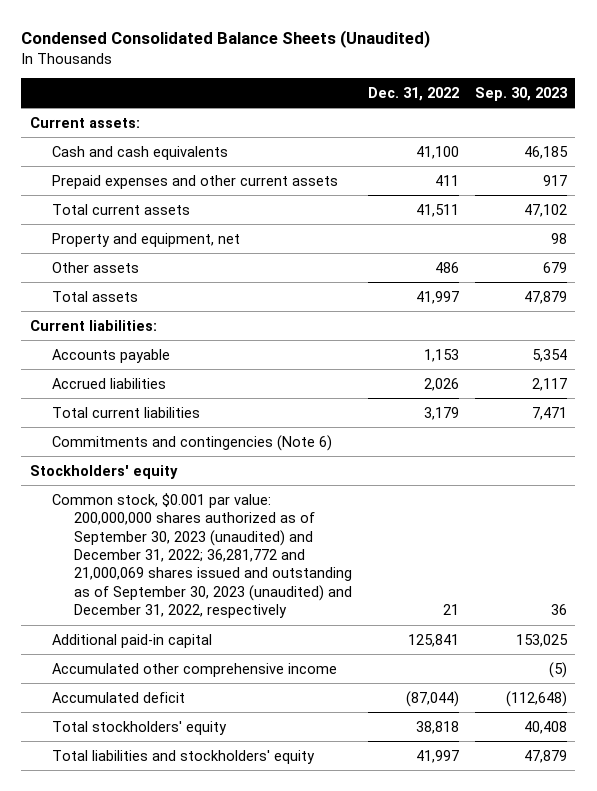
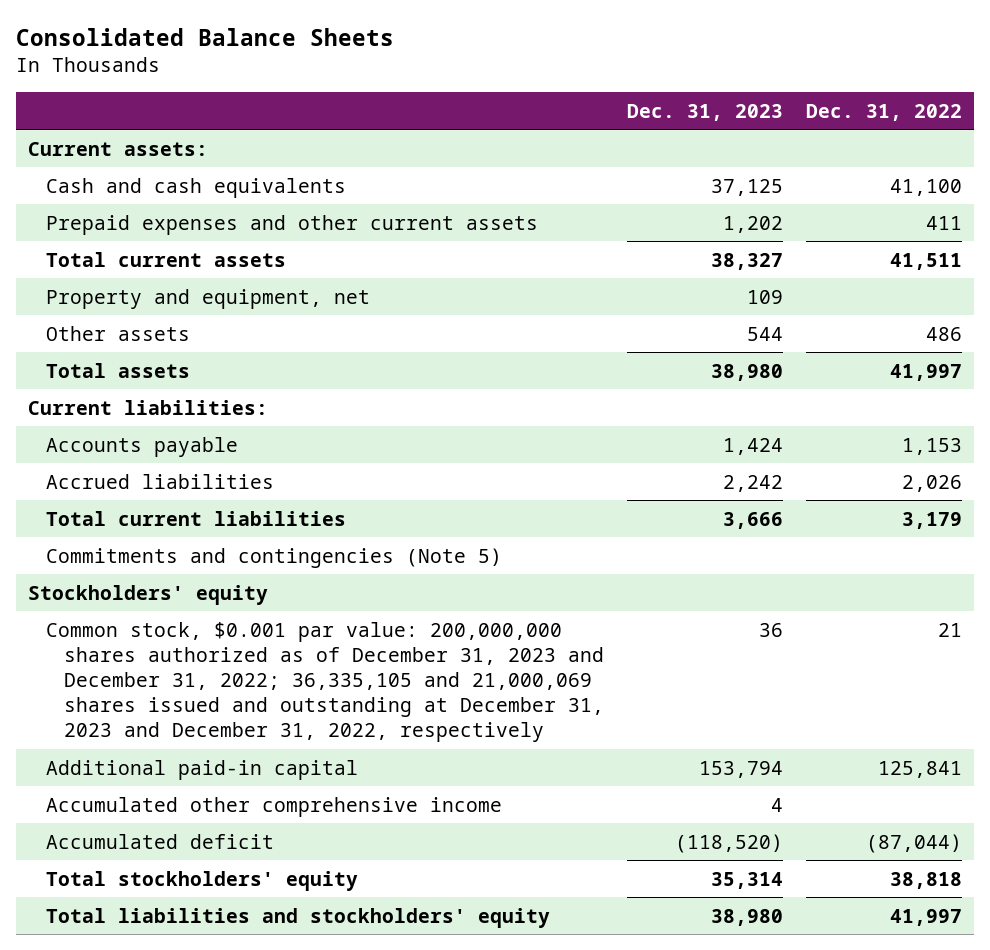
[21,29,431,48] Condensed Consolidated Balance Sheets (Unaudited) -> [15,28,394,47] Consolidated Balance Sheets
[475,86,569,101] Sep. 30, 2023 -> none
none -> [627,103,784,121] Dec. 31, 2023
[51,434,332,451] Commitments and contingencies (Note 6) -> [45,547,502,568] Commitments and contingencies (Note 5)
[51,492,352,619] Common stock, $0.001 par value: 200,000,000 shares authorized as of September 30, 2023 (unaudited) and December 31, 2022; 36,281,772 and 21,000,069 shares issued and outstanding as of September 30, 2023 (unaudited) and December 31, 2022, respectively -> [45,621,604,743] Common stock, $0.001 par value: 200,000,000 shares authorized as of December 31, 2023 and December 31, 2022; 36,335,105 and 21,000,069 shares issued and outstanding at December 31, 2023 and December 31, 2022, respectively

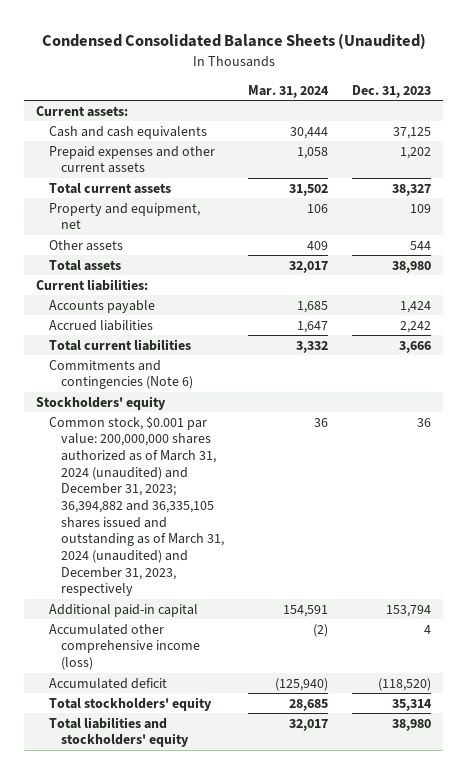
[15,28,394,47] Consolidated Balance Sheets -> [41,33,426,50] Condensed Consolidated Balance Sheets (Unaudited)
[806,103,963,121] Dec. 31, 2022 -> none
none -> [247,84,329,98] Mar. 31, 2024
[45,547,502,568] Commitments and contingencies (Note 5) -> [48,359,193,390] Commitments and contingencies (Note 6)
[45,621,604,743] Common stock, $0.001 par value: 200,000,000 shares authorized as of December 31, 2023 and December 31, 2022; 36,335,105 and 21,000,069 shares issued and outstanding at December 31, 2023 and December 31, 2022, respectively -> [48,415,224,597] Common stock, $0.001 par value: 200,000,000 shares authorized as of March 31, 2024 (unaudited) and December 31, 2023; 36,394,882 and 36,335,105 shares issued and outstanding as of March 31, 2024 (unaudited) and December 31, 2023, respectively
[45,796,502,817] Accumulated other comprehensive income -> [48,623,200,671] Accumulated other comprehensive income (loss)

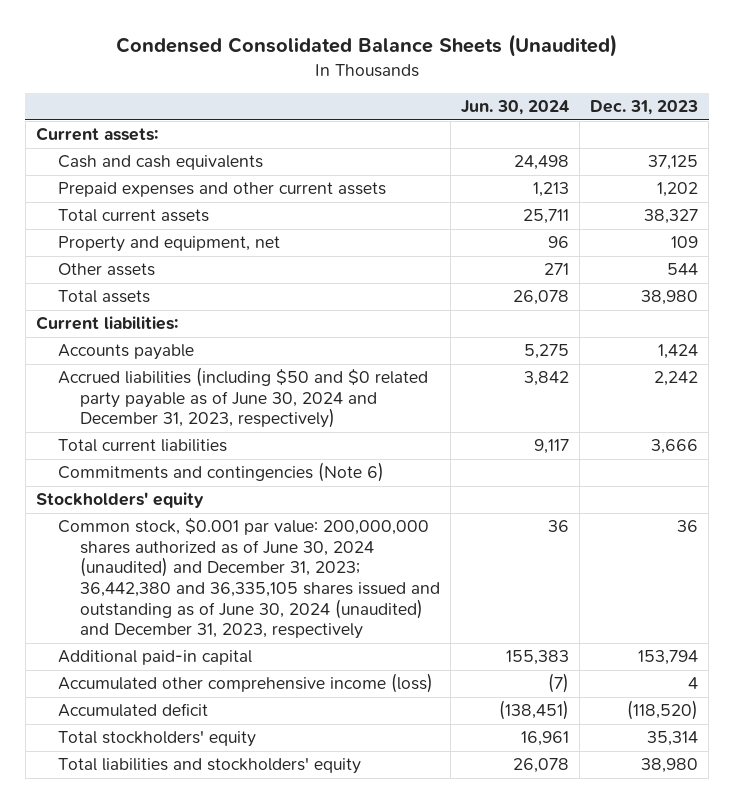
[247,84,329,98] Mar. 31, 2024 -> none
none -> [461,100,570,116] Jun. 30, 2024
[48,319,153,331] Accrued liabilities -> [57,367,428,429] Accrued liabilities (including $50 and $0 related party payable as of June 30, 2024 and December 31, 2023, respectively)
[48,415,224,597] Common stock, $0.001 par value: 200,000,000 shares authorized as of March 31, 2024 (unaudited) and December 31, 2023; 36,394,882 and 36,335,105 shares issued and outstanding as of March 31, 2024 (unaudited) and December 31, 2023, respectively -> [57,518,440,640] Common stock, $0.001 par value: 200,000,000 shares authorized as of June 30, 2024 (unaudited) and December 31, 2023; 36,442,380 and 36,335,105 shares issued and outstanding as of June 30, 2024 (unaudited) and December 31, 2023, respectively

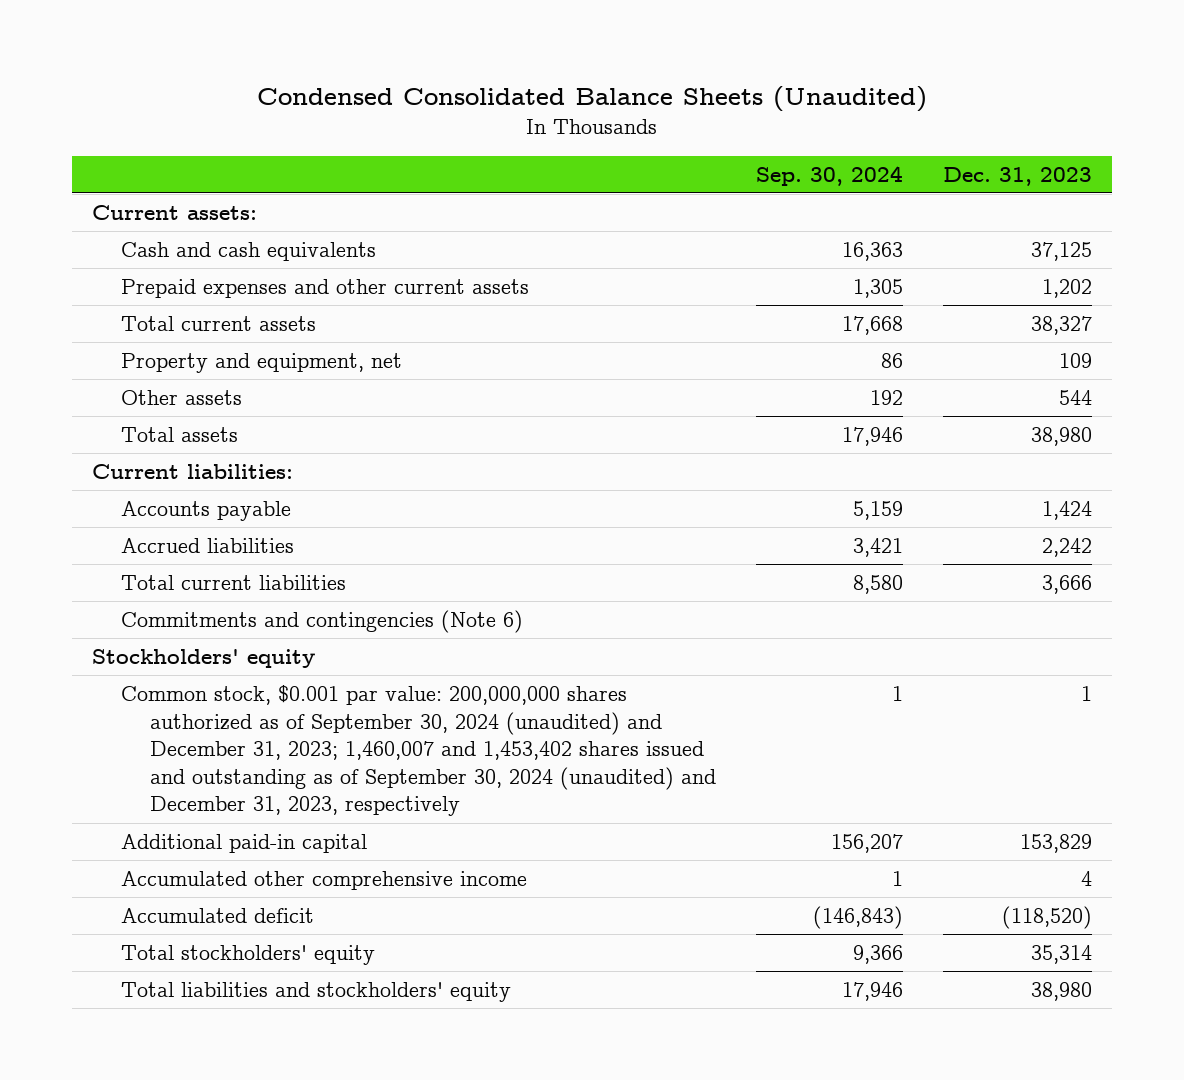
[461,100,570,116] Jun. 30, 2024 -> none
none -> [755,165,903,186] Sep. 30, 2024
[57,367,428,429] Accrued liabilities (including $50 and $0 related party payable as of June 30, 2024 and December 31, 2023, respectively) -> [120,537,294,553] Accrued liabilities
[57,518,440,640] Common stock, $0.001 par value: 200,000,000 shares authorized as of June 30, 2024 (unaudited) and December 31, 2023; 36,442,380 and 36,335,105 shares issued and outstanding as of June 30, 2024 (unaudited) and December 31, 2023, respectively -> [120,684,716,817] Common stock, $0.001 par value: 200,000,000 shares authorized as of September 30, 2024 (unaudited) and December 31, 2023; 1,460,007 and 1,453,402 shares issued and outstanding as of September 30, 2024 (unaudited) and December 31, 2023, respectively
[677,520,699,533] 36 -> [1081,685,1093,701] 1
[638,650,699,666] 153,794 -> [1020,833,1093,853] 153,829
[57,673,433,694] Accumulated other comprehensive income (loss) -> [120,870,527,890] Accumulated other comprehensive income

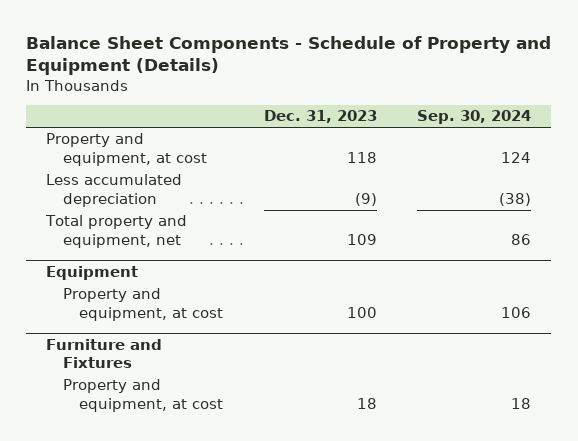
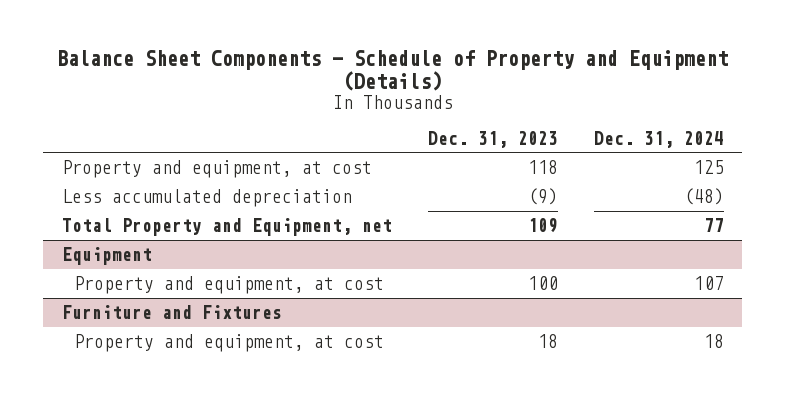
[417,110,532,125] Sep. 30, 2024 -> none
none -> [593,130,724,148] Dec. 31, 2024
[45,215,188,248] Total property and equipment, net -> [61,218,392,237] Total Property and Equipment, net

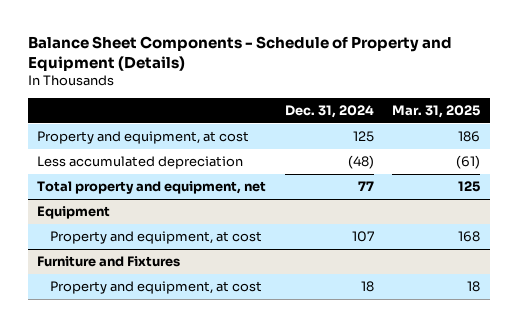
[427,130,558,148] Dec. 31, 2023 -> none
none -> [392,104,481,118] Mar. 31, 2025
[61,218,392,237] Total Property and Equipment, net -> [36,181,266,195] Total property and equipment, net

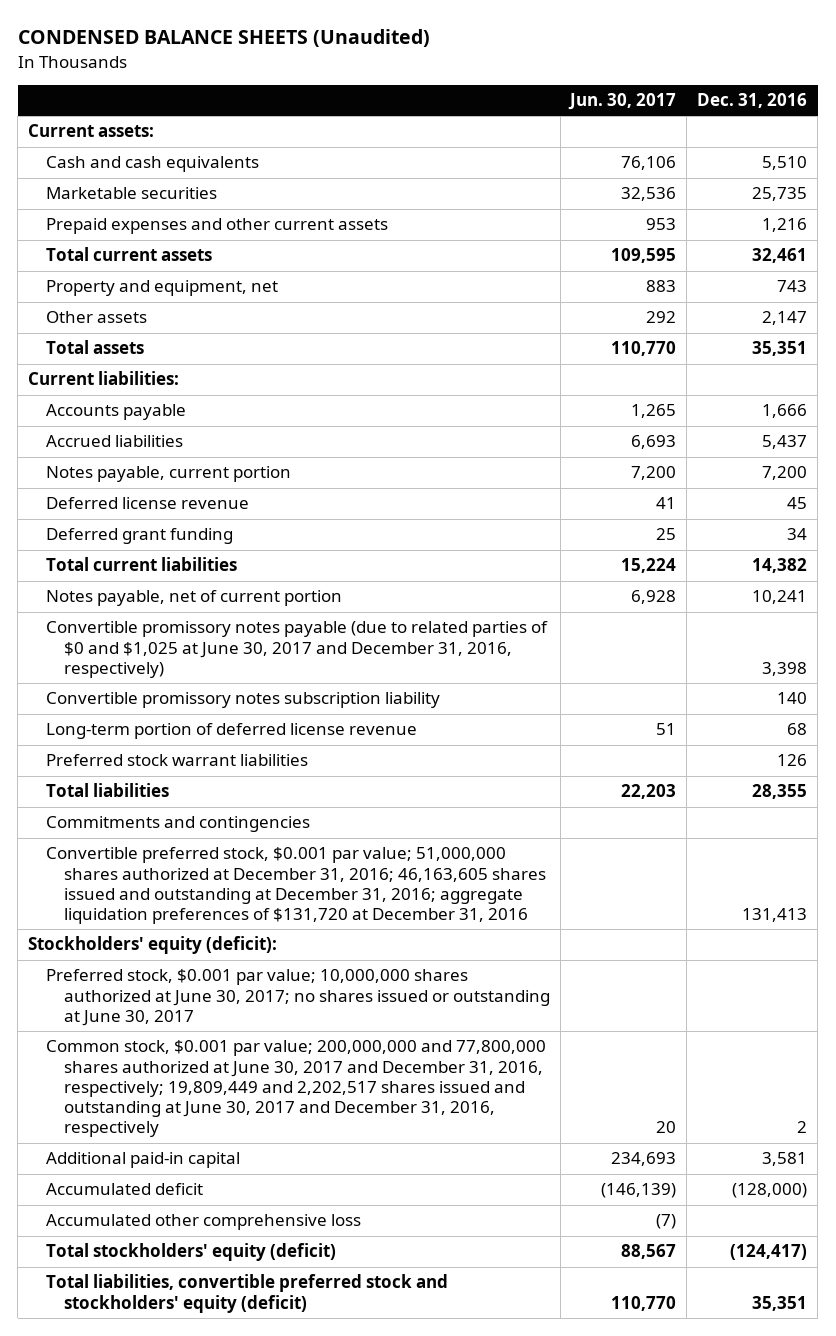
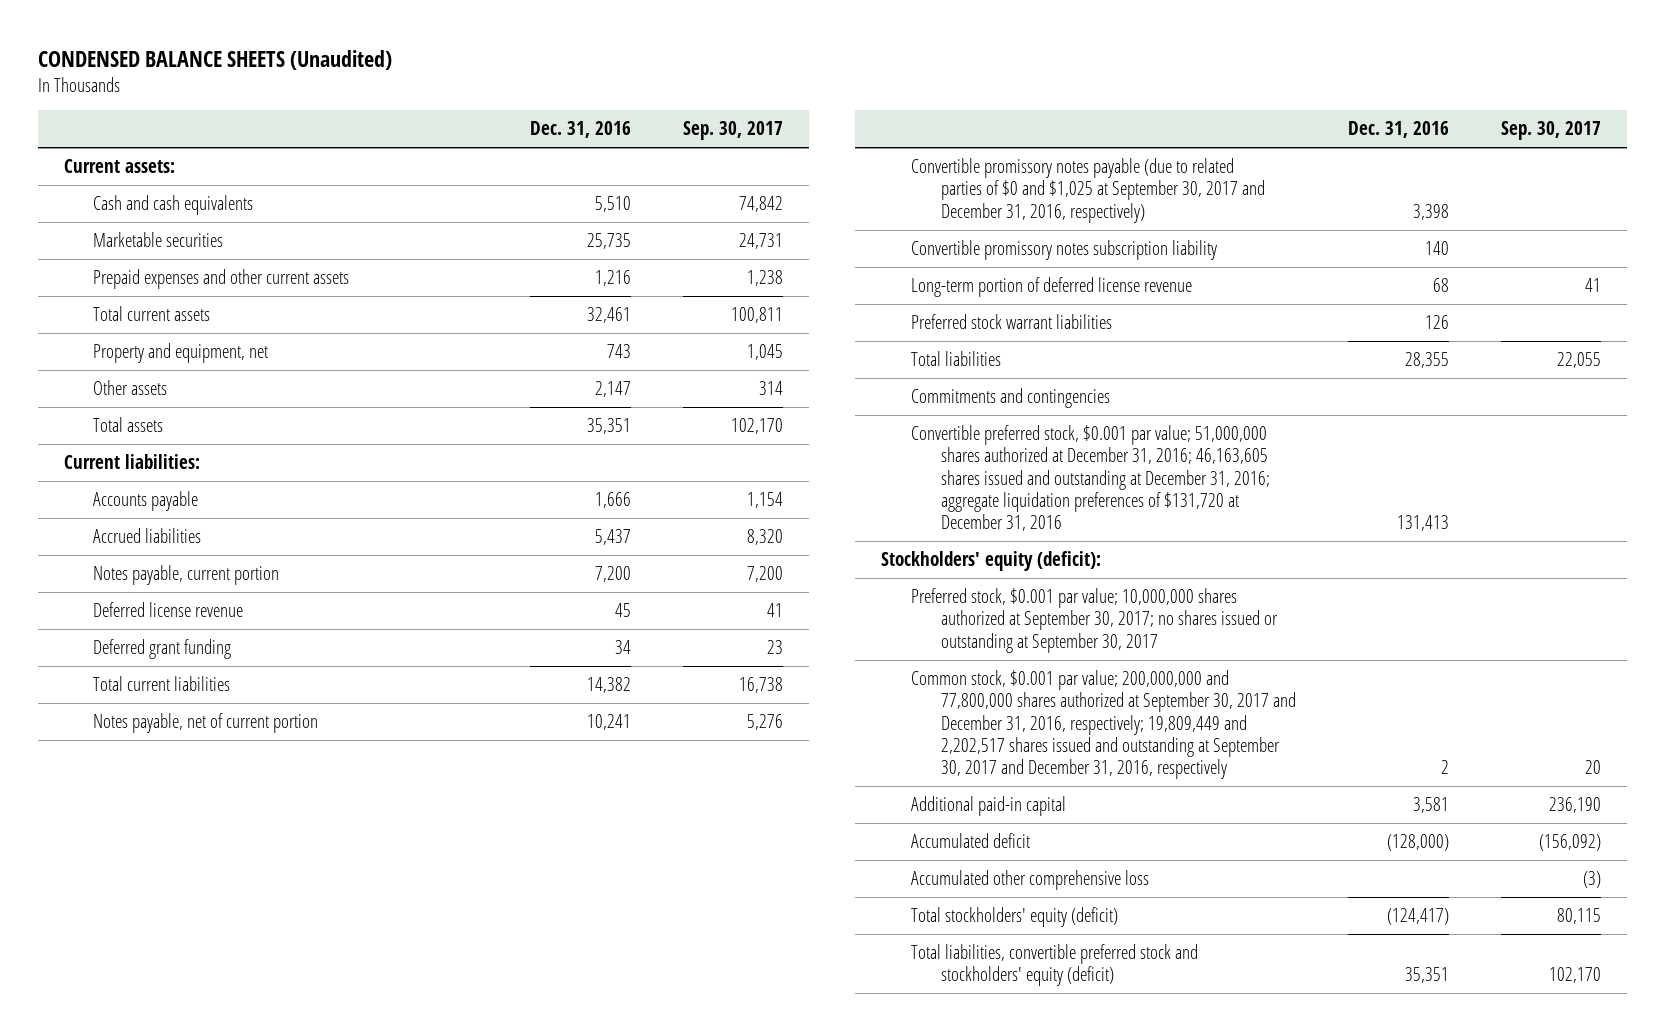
[568,93,677,111] Jun. 30, 2017 -> none
none -> [682,121,783,141] Sep. 30, 2017
[45,621,548,678] Convertible promissory notes payable (due to related parties of $0 and $1,025 at June 30, 2017 and December 31, 2016, respectively) -> [911,158,1265,223] Convertible promissory notes payable (due to related parties of $0 and $1,025 at September 30, 2017 and December 31, 2016, respectively)
[45,969,550,1026] Preferred stock, $0.001 par value; 10,000,000 shares authorized at June 30, 2017; no shares issued or outstanding at June 30, 2017 -> [911,588,1278,653] Preferred stock, $0.001 par value; 10,000,000 shares authorized at September 30, 2017; no shares issued or outstanding at September 30, 2017
[45,1040,546,1138] Common stock, $0.001 par value; 200,000,000 and 77,800,000 shares authorized at June 30, 2017 and December 31, 2016, respectively; 19,809,449 and 2,202,517 shares issued and outstanding at June 30, 2017 and December 31, 2016, respectively -> [911,670,1296,780] Common stock, $0.001 par value; 200,000,000 and 77,800,000 shares authorized at September 30, 2017 and December 31, 2016, respectively; 19,809,449 and 2,202,517 shares issued and outstanding at September 30, 2017 and December 31, 2016, respectively

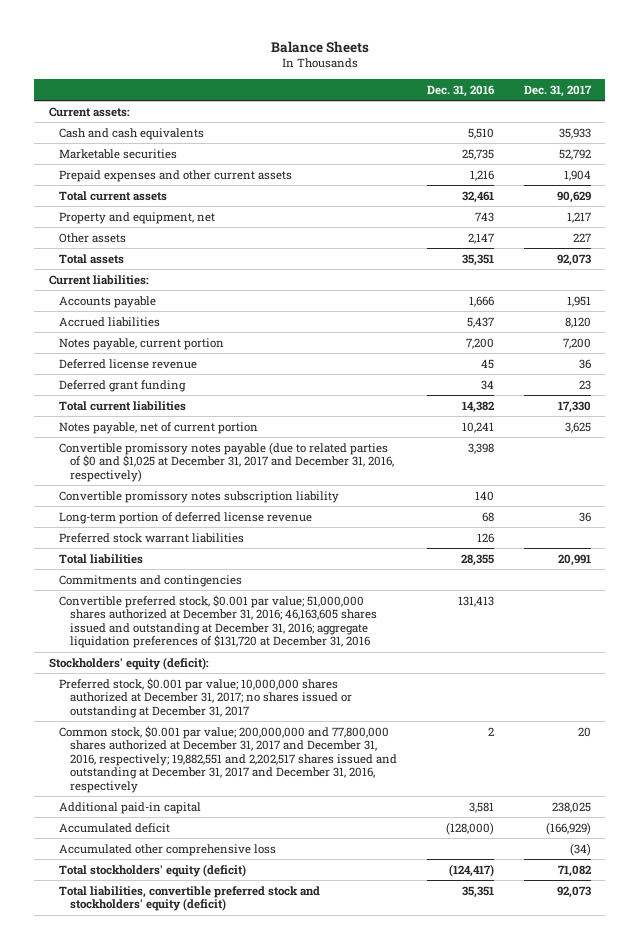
[37,49,392,70] CONDENSED BALANCE SHEETS (Unaudited) -> [270,40,369,53] Balance Sheets
[682,121,783,141] Sep. 30, 2017 -> none
none -> [523,84,592,97] Dec. 31, 2017
[911,158,1265,223] Convertible promissory notes payable (due to related parties of $0 and $1,025 at September 30, 2017 and December 31, 2016, respectively) -> [59,441,394,482] Convertible promissory notes payable (due to related parties of $0 and $1,025 at December 31, 2017 and December 31, 2016, respectively)
[911,588,1278,653] Preferred stock, $0.001 par value; 10,000,000 shares authorized at September 30, 2017; no shares issued or outstanding at September 30, 2017 -> [59,677,352,718] Preferred stock, $0.001 par value; 10,000,000 shares authorized at December 31, 2017; no shares issued or outstanding at December 31, 2017
[911,670,1296,780] Common stock, $0.001 par value; 200,000,000 and 77,800,000 shares authorized at September 30, 2017 and December 31, 2016, respectively; 19,809,449 and 2,202,517 shares issued and outstanding at September 30, 2017 and December 31, 2016, respectively -> [59,725,397,793] Common stock, $0.001 par value; 200,000,000 and 77,800,000 shares authorized at December 31, 2017 and December 31, 2016, respectively; 19,882,551 and 2,202,517 shares issued and outstanding at December 31, 2017 and December 31, 2016, respectively

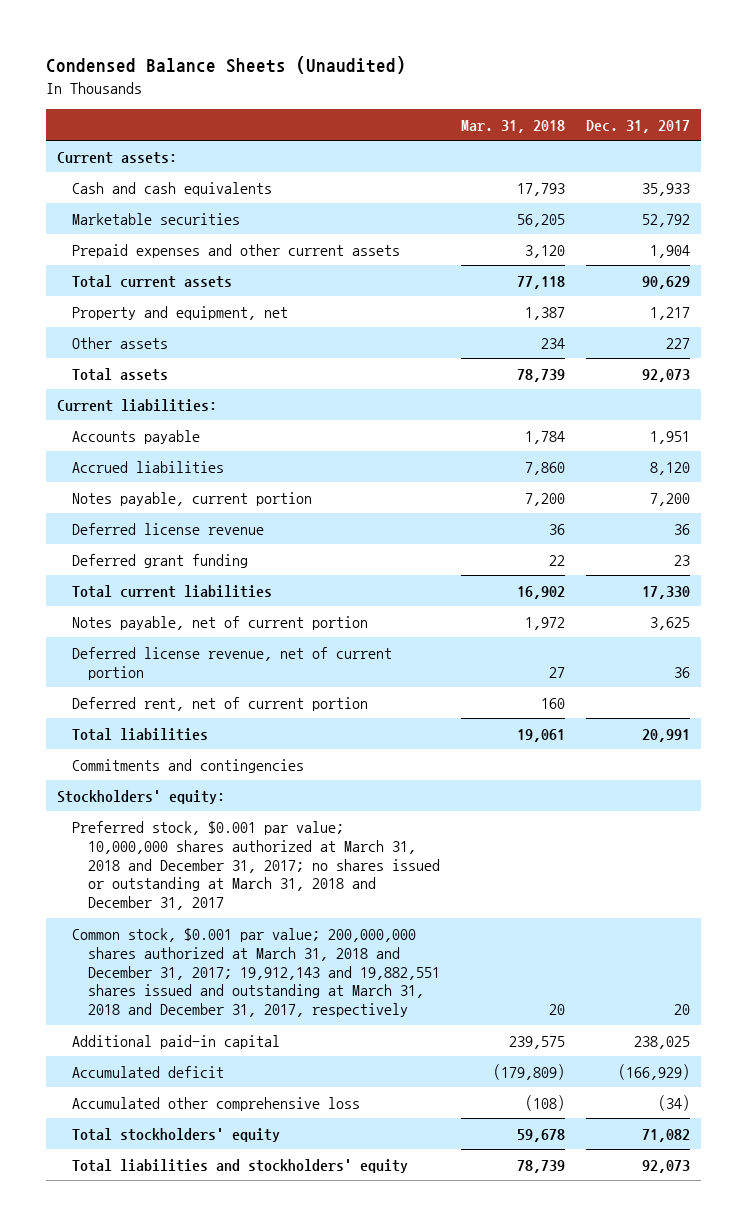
[270,40,369,53] Balance Sheets -> [45,55,406,74] Condensed Balance Sheets (Unaudited)
[426,84,495,97] Dec. 31, 2016 -> none
none -> [461,119,566,133] Mar. 31, 2018
[59,441,394,482] Convertible promissory notes payable (due to related parties of $0 and $1,025 at December 31, 2017 and December 31, 2016, respectively) -> none
[59,490,340,503] Convertible promissory notes subscription liability -> none
[59,532,245,543] Preferred stock warrant liabilities -> none
[59,511,313,524] Long-term portion of deferred license revenue -> [72,646,393,680] Deferred license revenue, net of current portion
none -> [72,696,369,711] Deferred rent, net of current portion
[59,594,377,649] Convertible preferred stock, $0.001 par value; 51,000,000 shares authorized at December 31, 2016; 46,163,605 shares issued and outstanding at December 31, 2016; aggregate liquidation preferences of $131,720 at December 31, 2016 -> none
[48,656,209,670] Stockholders' equity (deficit): -> [56,789,225,804] Stockholders' equity:
[59,677,352,718] Preferred stock, $0.001 par value; 10,000,000 shares authorized at December 31, 2017; no shares issued or outstanding at December 31, 2017 -> [72,820,440,911] Preferred stock, $0.001 par value; 10,000,000 shares authorized at March 31, 2018 and December 31, 2017; no shares issued or outstanding at March 31, 2018 and December 31, 2017
[59,725,397,793] Common stock, $0.001 par value; 200,000,000 and 77,800,000 shares authorized at December 31, 2017 and December 31, 2016, respectively; 19,882,551 and 2,202,517 shares issued and outstanding at December 31, 2017 and December 31, 2016, respectively -> [72,927,440,1018] Common stock, $0.001 par value; 200,000,000 shares authorized at March 31, 2018 and December 31, 2017; 19,912,143 and 19,882,551 shares issued and outstanding at March 31, 2018 and December 31, 2017, respectively
[59,863,247,877] Total stockholders' equity (deficit) -> [72,1127,281,1142] Total stockholders' equity
[59,885,321,912] Total liabilities, convertible preferred stock and stockholders' equity (deficit) -> [72,1158,409,1173] Total liabilities and stockholders' equity

